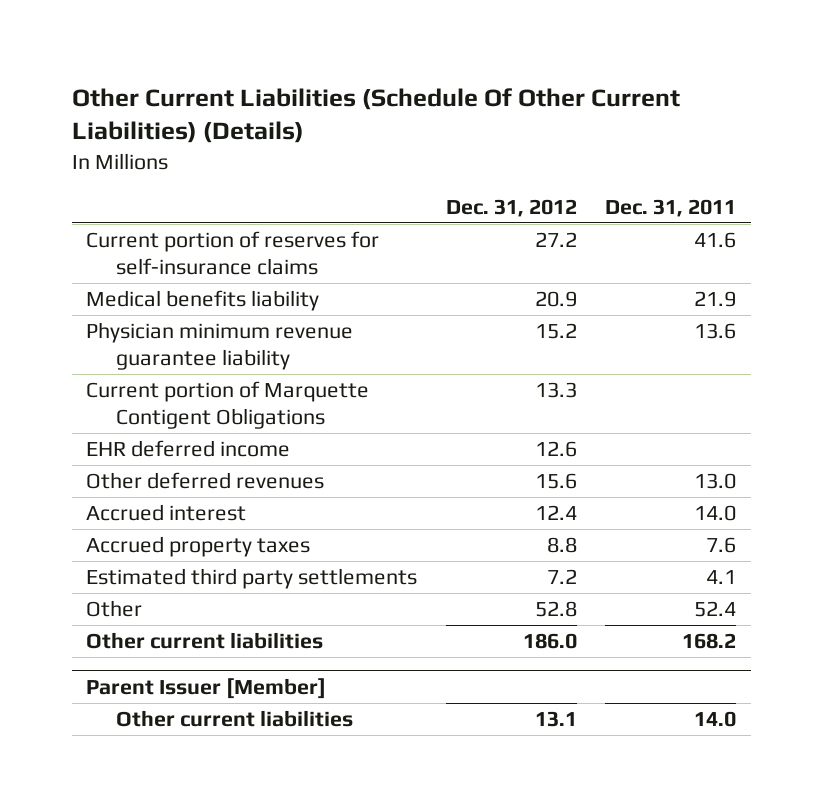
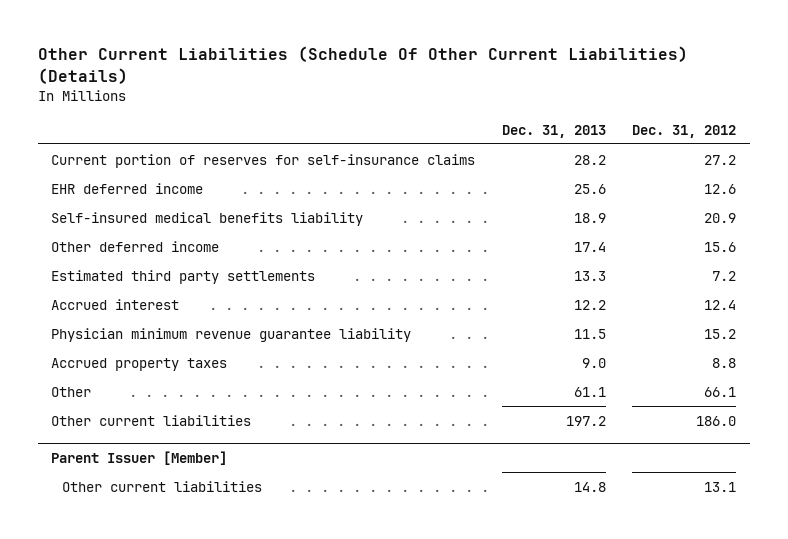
[605,198,737,217] Dec. 31, 2011 -> none
none -> [501,124,606,138] Dec. 31, 2013
[86,290,320,312] Medical benefits liability -> none
[86,381,370,430] Current portion of Marquette Contigent Obligations -> none
none -> [51,211,364,226] Self-insured medical benefits liability
[86,472,325,490] Other deferred revenues -> [51,240,220,252] Other deferred income
[86,568,418,590] Estimated third party settlements -> [51,269,316,284] Estimated third party settlements
[86,322,354,371] Physician minimum revenue guarantee liability -> [51,327,412,342] Physician minimum revenue guarantee liability
[534,601,577,618] 52.8 -> [704,386,737,397] 66.1

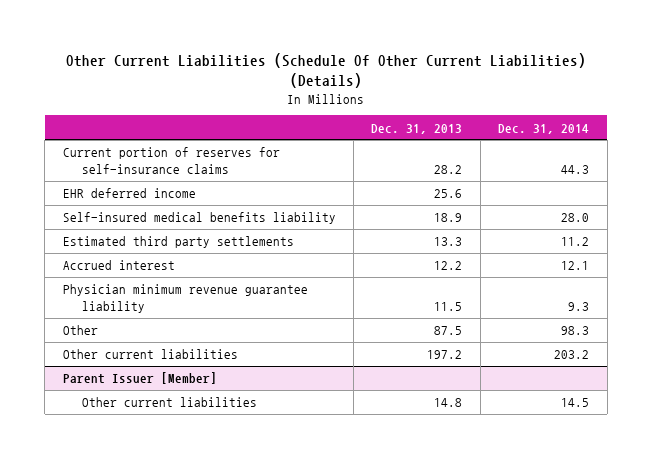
[632,124,737,138] Dec. 31, 2012 -> none
none -> [498,123,590,134] Dec. 31, 2014
[51,240,220,252] Other deferred income -> none
[51,357,228,371] Accrued property taxes -> none
[573,386,606,397] 61.1 -> [434,326,463,336] 87.5

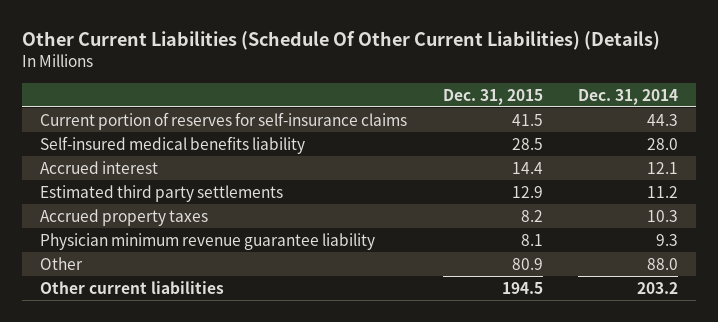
[371,123,463,134] Dec. 31, 2013 -> none
none -> [442,88,543,105] Dec. 31, 2015
[62,188,196,199] EHR deferred income -> none
[62,236,294,249] Estimated third party settlements -> [39,184,283,202] Estimated third party settlements
none -> [39,208,208,226] Accrued property taxes
[561,326,590,336] 98.3 -> [647,257,679,270] 88.0
[62,372,217,385] Parent Issuer [Member] -> none
[81,397,257,408] Other current liabilities -> none

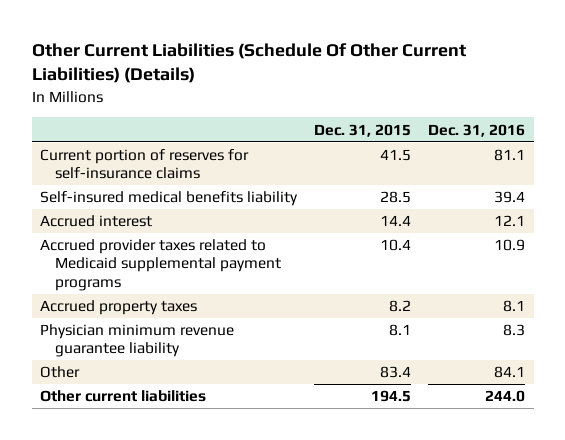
[578,88,679,105] Dec. 31, 2014 -> none
none -> [428,123,526,137] Dec. 31, 2016
[39,184,283,202] Estimated third party settlements -> none
none -> [40,239,282,291] Accrued provider taxes related to Medicaid supplemental payment programs
[511,257,543,270] 80.9 -> [380,366,412,379] 83.4

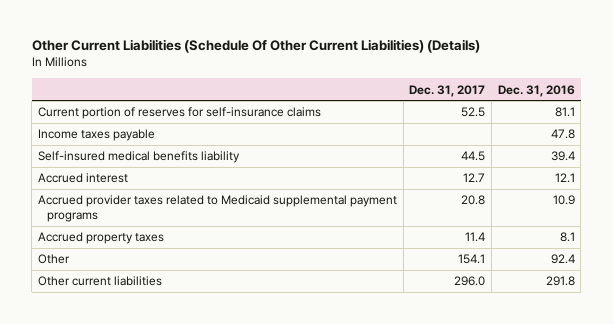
[314,123,412,137] Dec. 31, 2015 -> none
none -> [409,84,486,97] Dec. 31, 2017
none -> [38,129,156,142] Income taxes payable
[40,324,235,358] Physician minimum revenue guarantee liability -> none
[494,366,526,379] 84.1 -> [550,254,575,265] 92.4
[485,390,526,403] 244.0 -> [545,276,575,287] 291.8

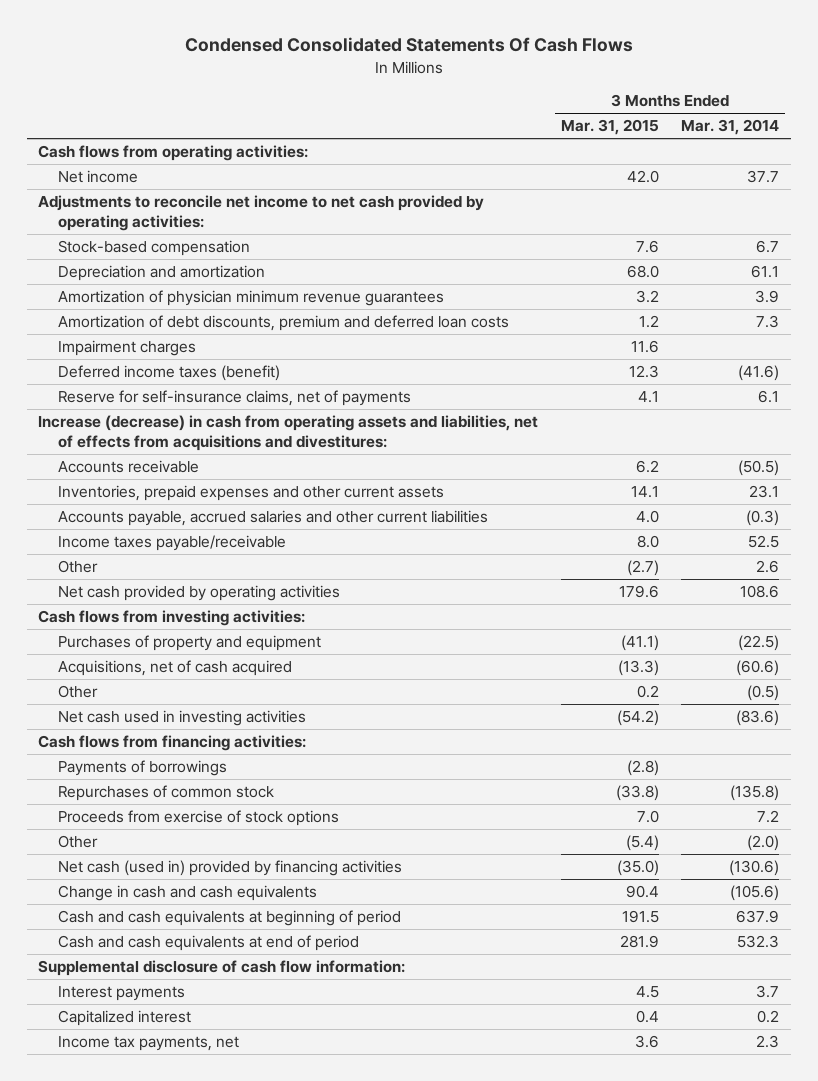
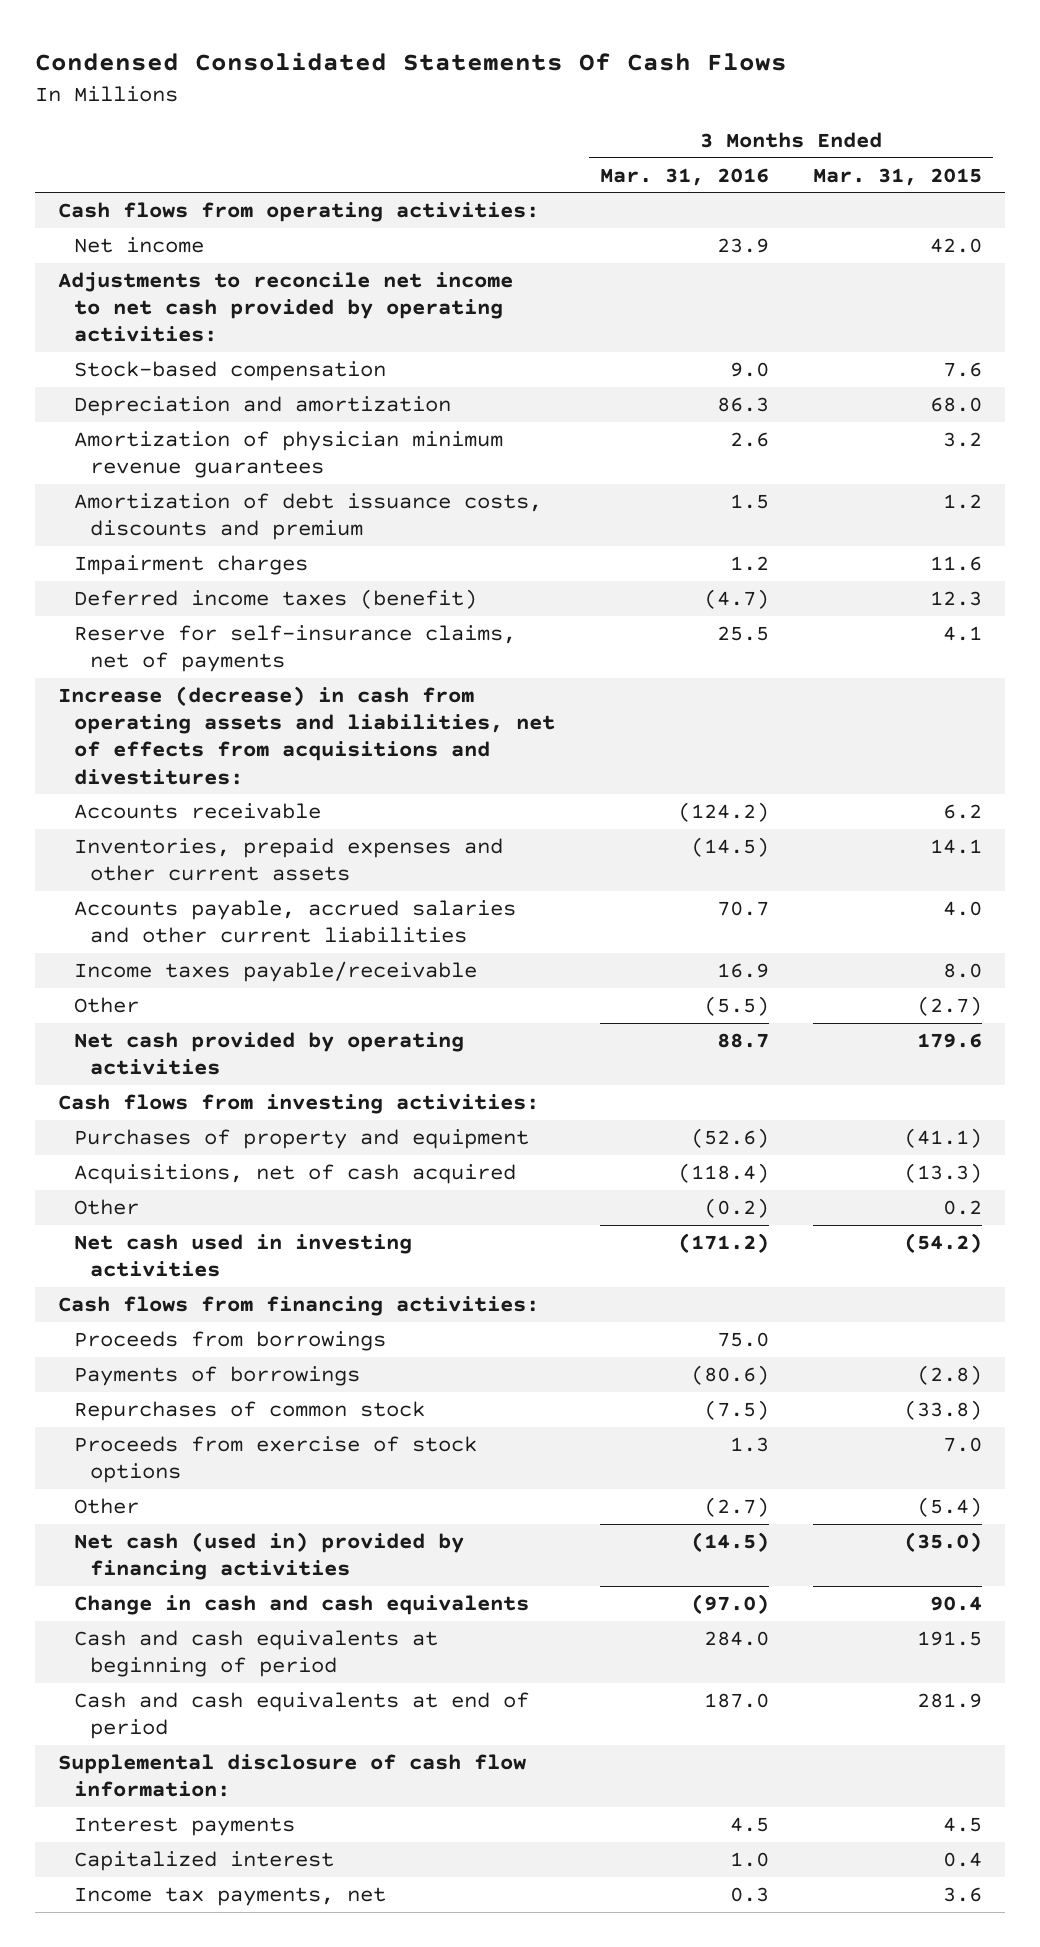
[681,119,780,136] Mar. 31, 2014 -> none
none -> [599,167,769,186] Mar. 31, 2016
[57,314,509,331] Amortization of debt discounts, premium and deferred loan costs -> [74,492,543,541] Amortization of debt issuance costs, discounts and premium
none -> [74,1330,387,1351] Proceeds from borrowings

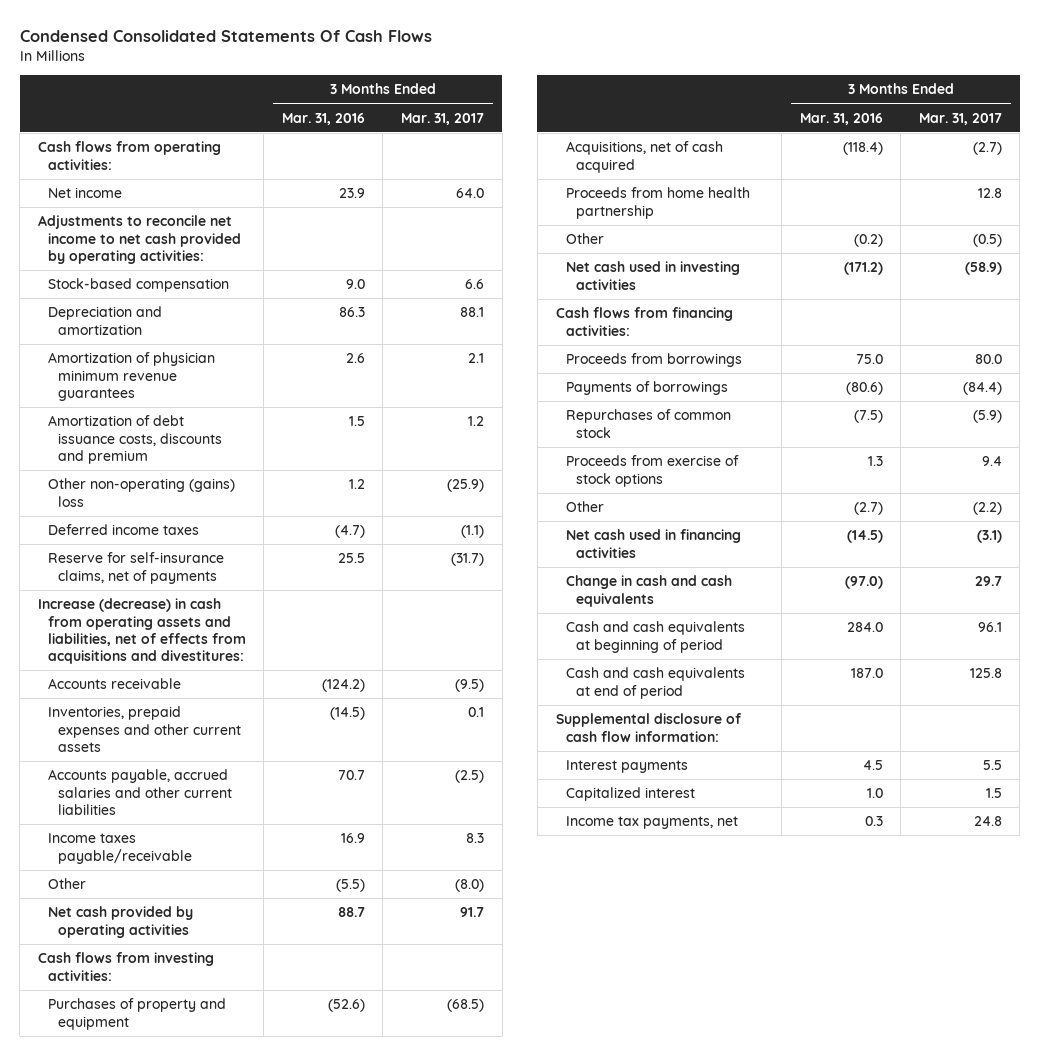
[813,167,983,186] Mar. 31, 2015 -> none
none -> [401,112,485,125] Mar. 31, 2017
[74,554,309,575] Impairment charges -> none
none -> [47,478,235,507] Other non-operating (gains) loss
[74,588,478,609] Deferred income taxes (benefit) -> [47,524,199,536] Deferred income taxes
none -> [565,187,750,219] Proceeds from home health partnership
[74,1531,465,1581] Net cash (used in) provided by financing activities -> [565,529,741,558] Net cash used in financing activities

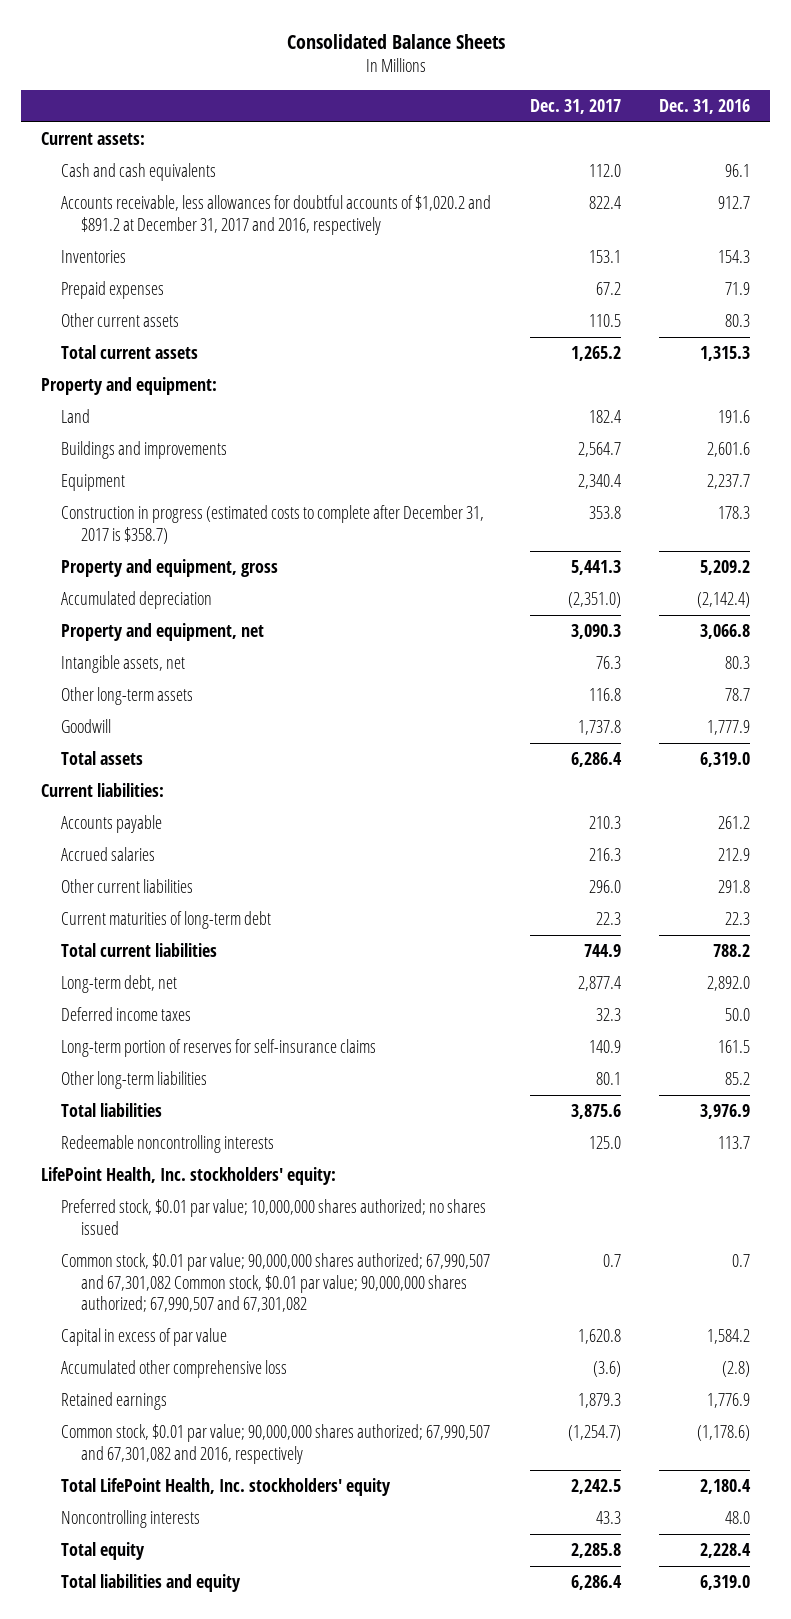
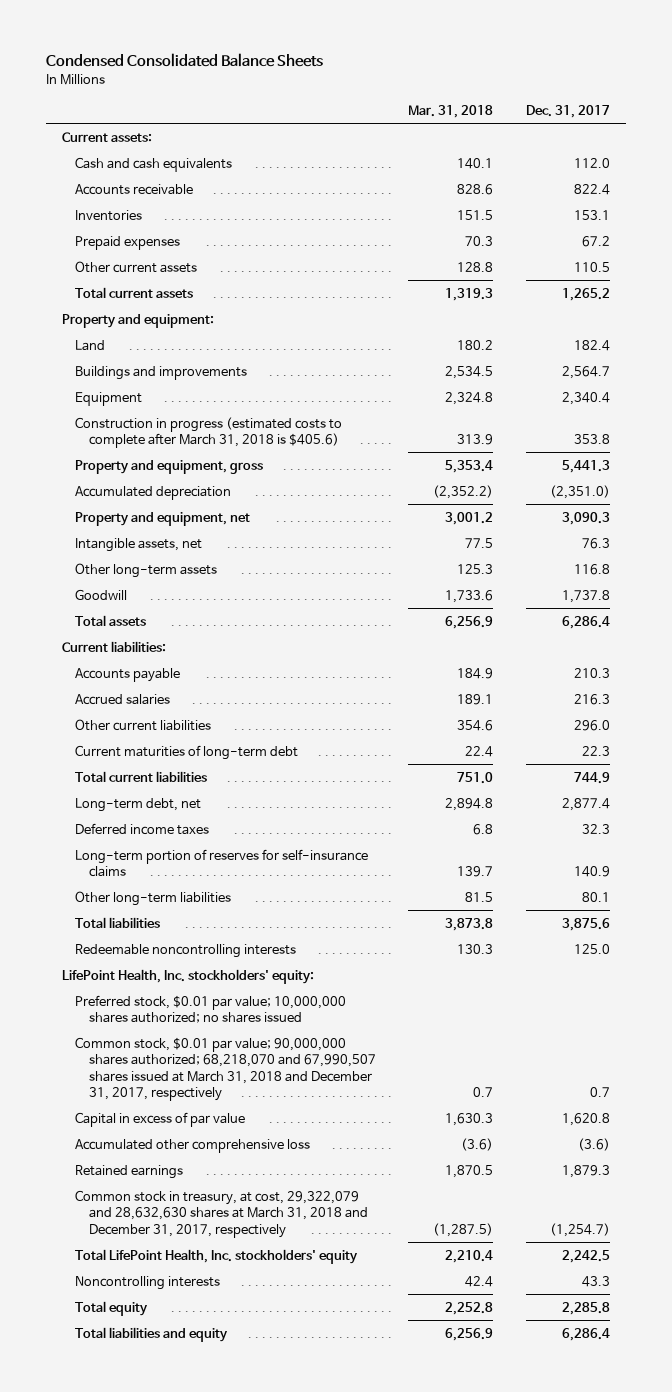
[286,33,505,49] Consolidated Balance Sheets -> [45,53,323,68] Condensed Consolidated Balance Sheets
[659,98,751,114] Dec. 31, 2016 -> none
none -> [408,105,494,119] Mar. 31, 2018
[60,195,491,235] Accounts receivable, less allowances for doubtful accounts of $1,020.2 and $891.2 at December 31, 2017 and 2016, respectively -> [75,183,194,195] Accounts receivable
[60,505,484,544] Construction in progress (estimated costs to complete after December 31, 2017 is $358.7) -> [75,416,343,449] Construction in progress (estimated costs to complete after March 31, 2018 is $405.6)
[60,1253,490,1312] Common stock, $0.01 par value; 90,000,000 shares authorized; 67,990,507 and 67,301,082 Common stock, $0.01 par value; 90,000,000 shares authorized; 67,990,507 and 67,301,082 -> [75,1036,376,1102] Common stock, $0.01 par value; 90,000,000 shares authorized; 68,218,070 and 67,990,507 shares issued at March 31, 2018 and December 31, 2017, respectively
[60,1424,490,1464] Common stock, $0.01 par value; 90,000,000 shares authorized; 67,990,507 and 67,301,082 and 2016, respectively -> [75,1189,368,1238] Common stock in treasury, at cost, 29,322,079 and 28,632,630 shares at March 31, 2018 and December 31, 2017, respectively

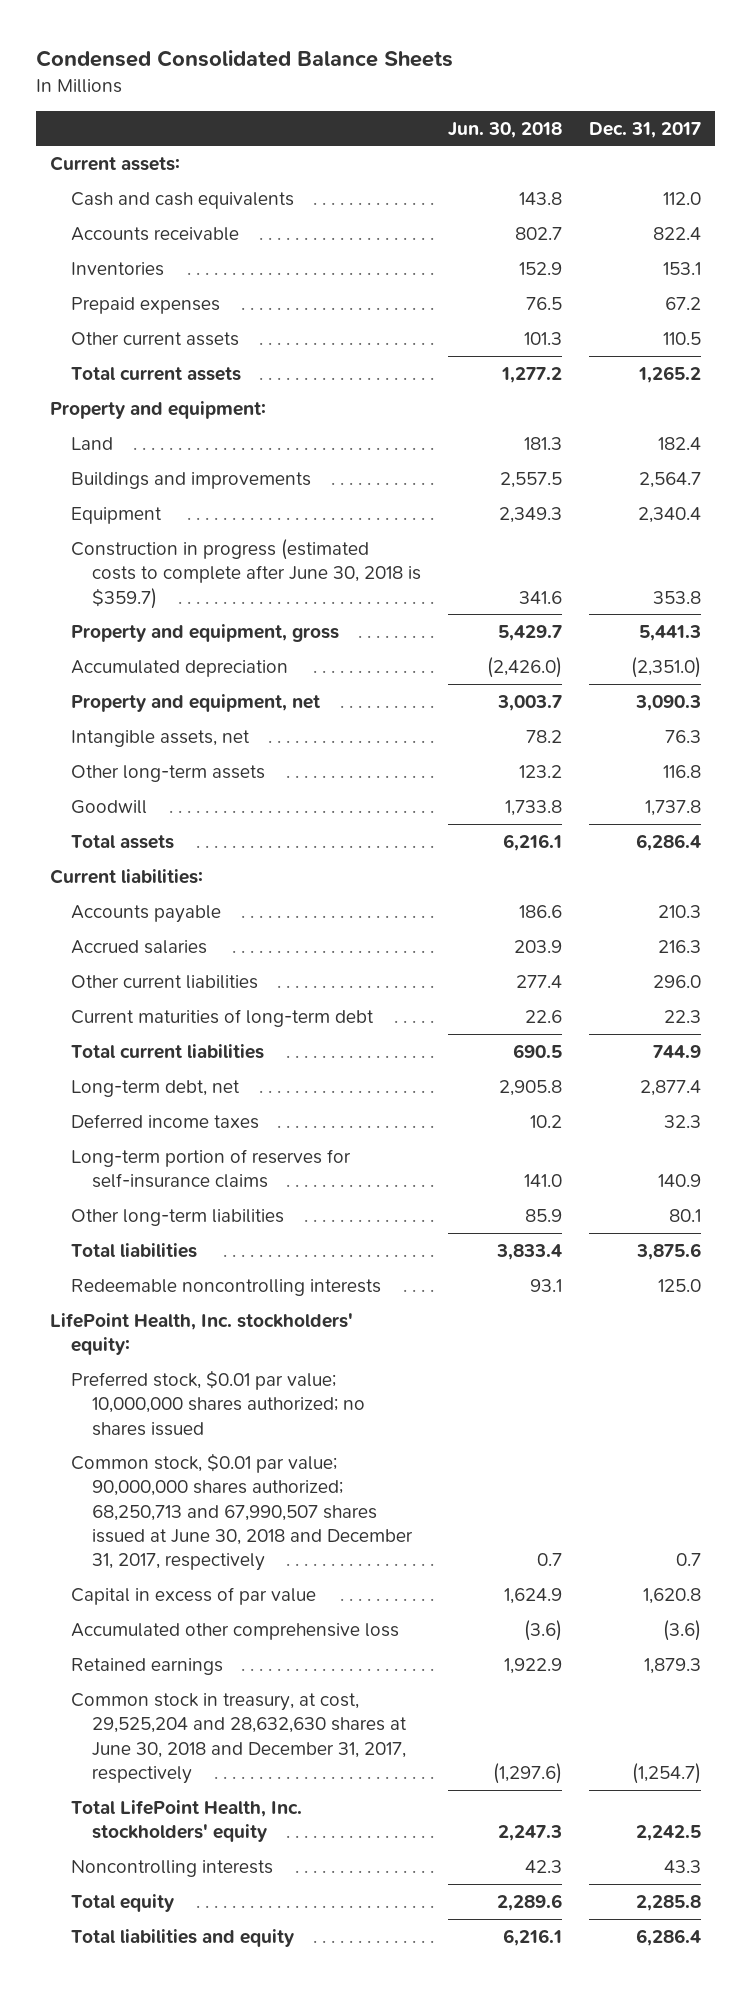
[408,105,494,119] Mar. 31, 2018 -> none
none -> [447,121,562,138] Jun. 30, 2018
[75,416,343,449] Construction in progress (estimated costs to complete after March 31, 2018 is $405.6) -> [70,538,421,609] Construction in progress (estimated costs to complete after June 30, 2018 is $359.7)
[75,1036,376,1102] Common stock, $0.01 par value; 90,000,000 shares authorized; 68,218,070 and 67,990,507 shares issued at March 31, 2018 and December 31, 2017, respectively -> [70,1452,413,1572] Common stock, $0.01 par value; 90,000,000 shares authorized; 68,250,713 and 67,990,507 shares issued at June 30, 2018 and December 31, 2017, respectively
[75,1189,368,1238] Common stock in treasury, at cost, 29,322,079 and 28,632,630 shares at March 31, 2018 and December 31, 2017, respectively -> [70,1692,407,1784] Common stock in treasury, at cost, 29,525,204 and 28,632,630 shares at June 30, 2018 and December 31, 2017, respectively

